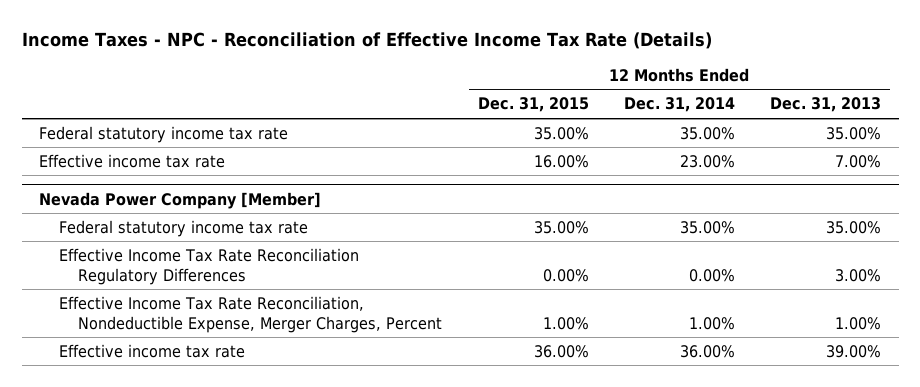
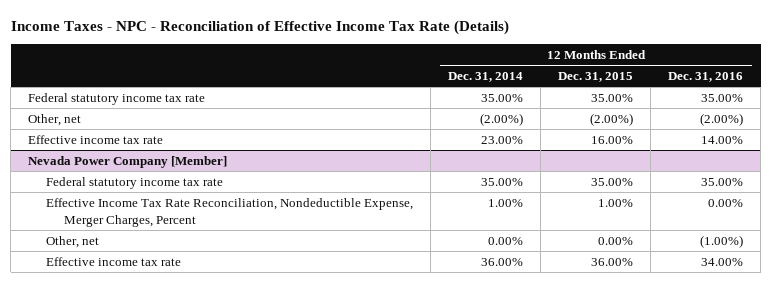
[770,97,882,113] Dec. 31, 2013 -> none
none -> [668,72,744,83] Dec. 31, 2016
none -> [28,113,82,126] Other, net
[58,247,359,285] Effective Income Tax Rate Reconciliation Regulatory Differences -> none
none -> [46,235,100,248] Other, net

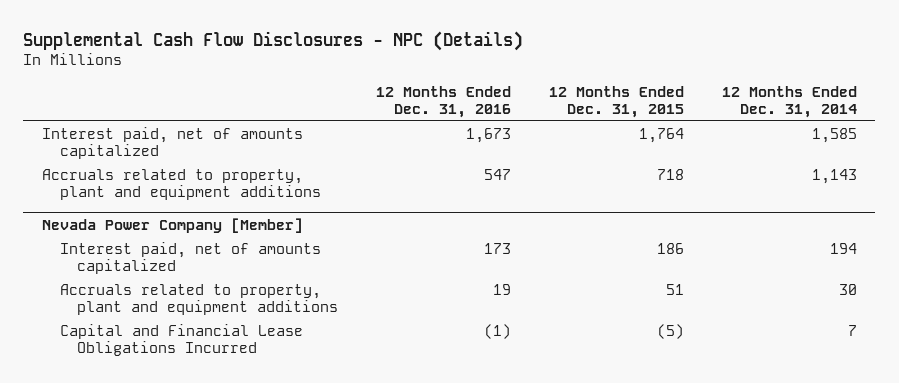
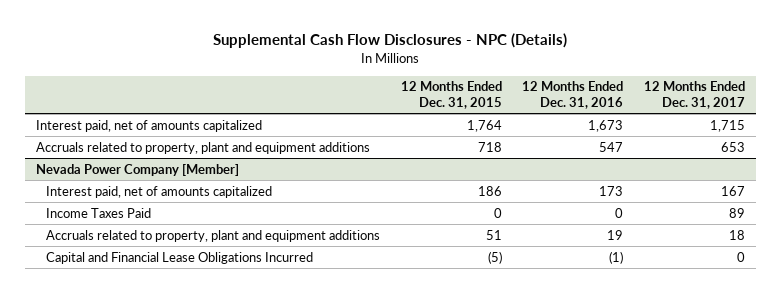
[721,85,857,118] 12 Months Ended Dec. 31, 2014 -> none
none -> [644,81,746,109] 12 Months Ended Dec. 31, 2017
none -> [45,207,151,218] Income Taxes Paid

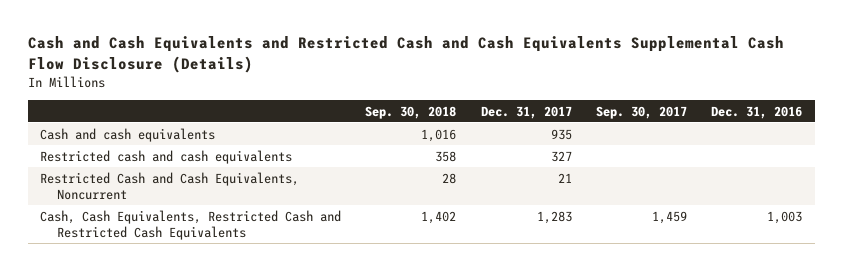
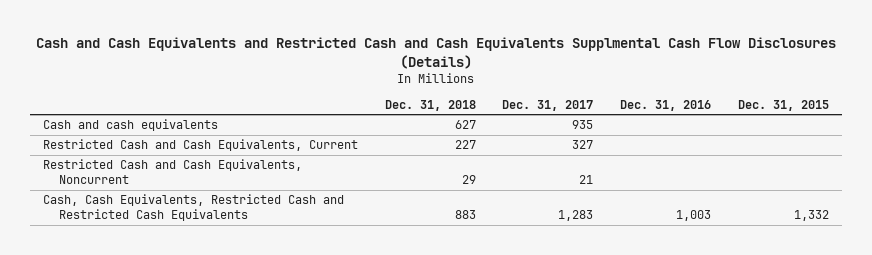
[27,36,784,73] Cash and Cash Equivalents and Restricted Cash and Cash Equivalents Supplemental Cash Flow Disclosure (Details) -> [35,37,836,69] Cash and Cash Equivalents and Restricted Cash and Cash Equivalents Supplmental Cash Flow Disclosures (Details)
[365,105,457,119] Sep. 30, 2018 -> none
[596,105,688,119] Sep. 30, 2017 -> none
none -> [384,99,476,111] Dec. 31, 2018
none -> [737,99,829,111] Dec. 31, 2015
[39,149,292,164] Restricted cash and cash equivalents -> [43,139,359,152] Restricted Cash and Cash Equivalents, Current

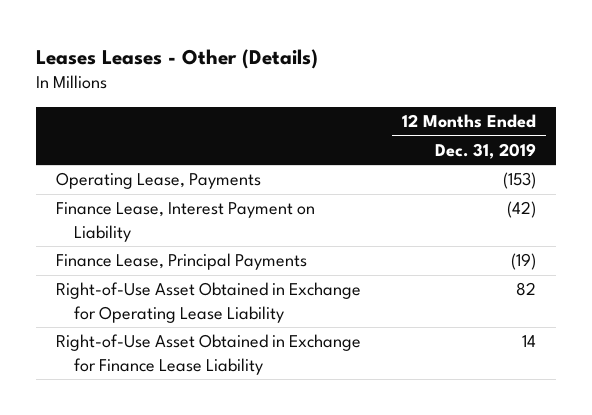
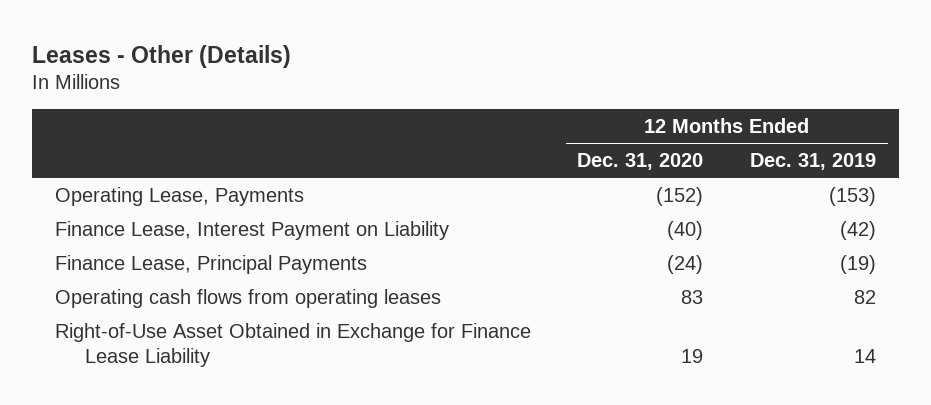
[35,48,318,69] Leases Leases - Other (Details) -> [31,44,291,68] Leases - Other (Details)
none -> [577,153,704,171] Dec. 31, 2020
[56,282,362,323] Right-of-Use Asset Obtained in Exchange for Operating Lease Liability -> [54,288,441,308] Operating cash flows from operating leases

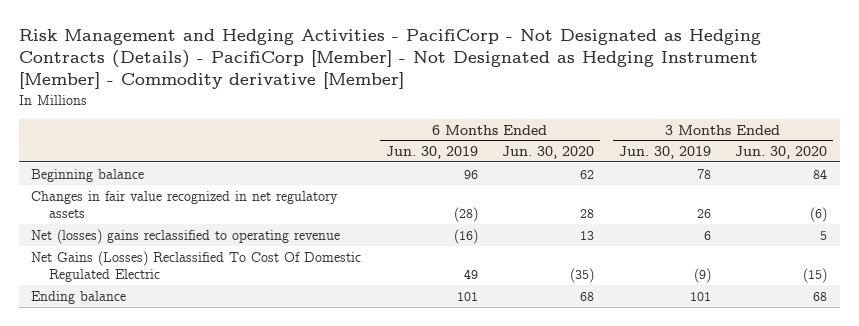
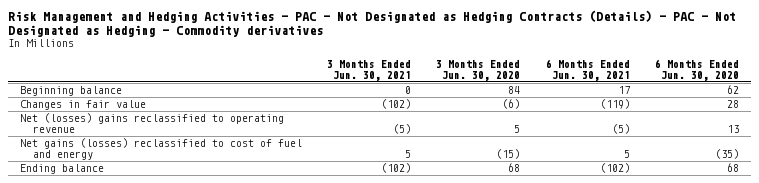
[19,29,762,90] Risk Management and Hedging Activities - PacifiCorp - Not Designated as Hedging Contracts (Details) - PacifiCorp [Member] - Not Designated as Hedging Instrument [Member] - Commodity derivative [Member] -> [7,10,736,38] Risk Management and Hedging Activities - PAC - Not Designated as Hedging Contracts (Details) - PAC - Not Designated as Hedging - Commodity derivatives
[385,146,478,160] Jun. 30, 2019 -> none
[618,146,711,160] Jun. 30, 2019 -> none
none -> [327,59,412,81] 3 Months Ended Jun. 30, 2021
none -> [545,58,630,81] 6 Months Ended Jun. 30, 2021
[31,190,339,219] Changes in fair value recognized in net regulatory assets -> [20,100,147,111] Changes in fair value
[31,250,362,283] Net Gains (Losses) Reclassified To Cost Of Domestic Regulated Electric -> [20,138,303,161] Net gains (losses) reclassified to cost of fuel and energy

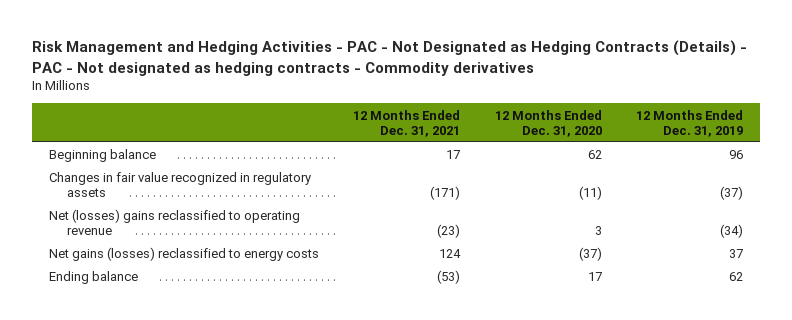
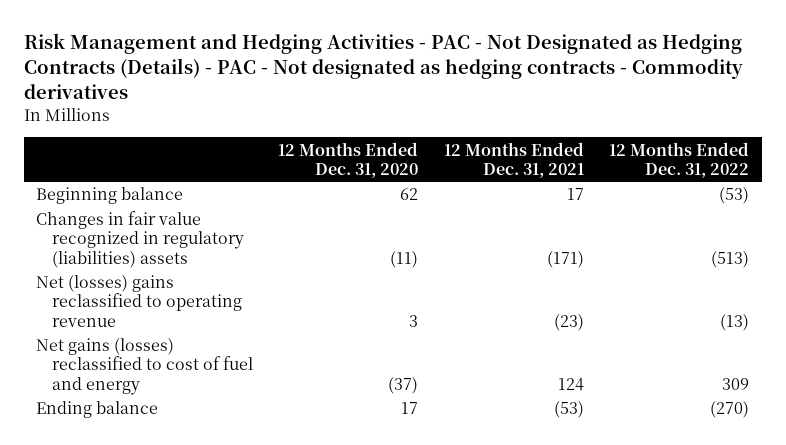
[635,109,743,137] 12 Months Ended Dec. 31, 2019 -> none
none -> [609,141,750,178] 12 Months Ended Dec. 31, 2022
[49,172,312,198] Changes in fair value recognized in regulatory assets -> [36,211,245,268] Changes in fair value recognized in regulatory (liabilities) assets
[49,247,320,262] Net gains (losses) reclassified to energy costs -> [36,338,254,395] Net gains (losses) reclassified to cost of fuel and energy

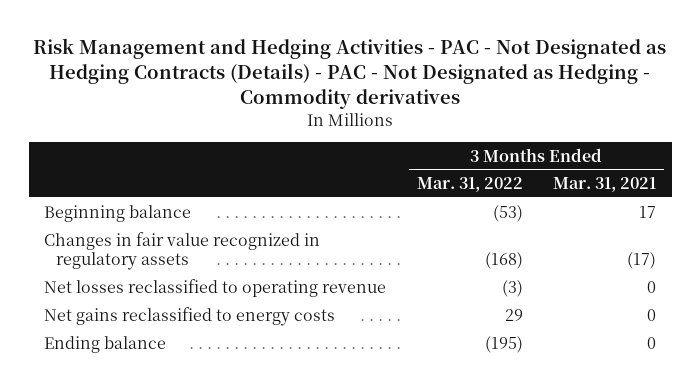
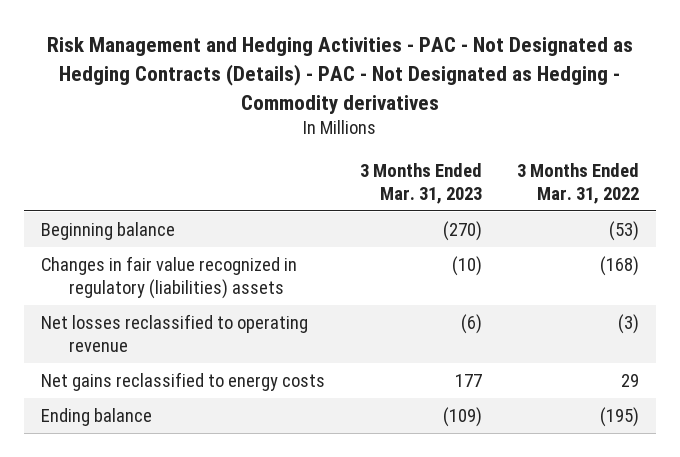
[553,177,657,193] Mar. 31, 2021 -> none
none -> [359,162,482,204] 3 Months Ended Mar. 31, 2023
[43,231,320,271] Changes in fair value recognized in regulatory assets -> [41,256,298,299] Changes in fair value recognized in regulatory (liabilities) assets

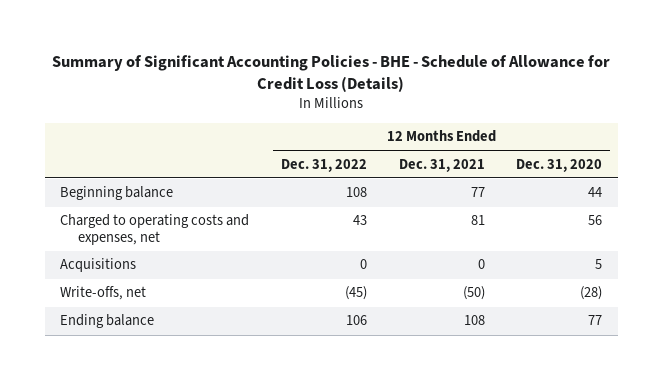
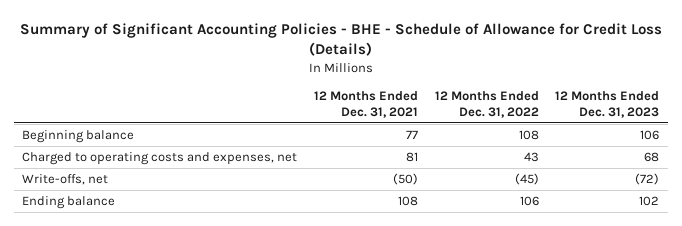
[516,158,603,172] Dec. 31, 2020 -> none
none -> [555,90,660,119] 12 Months Ended Dec. 31, 2023
[60,258,137,273] Acquisitions -> none

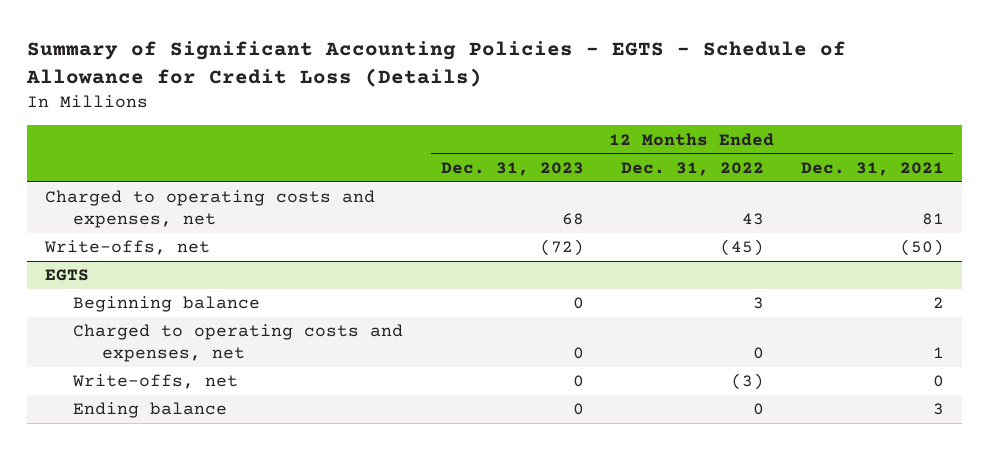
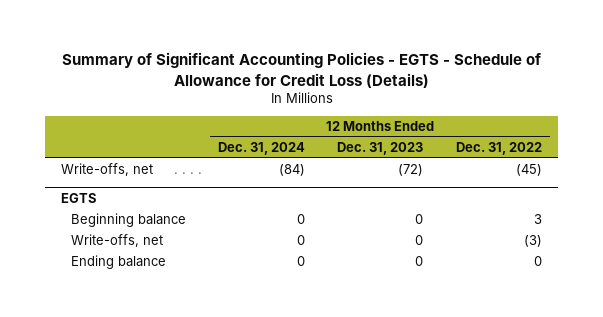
[800,161,944,176] Dec. 31, 2021 -> none
none -> [218,141,306,155] Dec. 31, 2024
[45,190,376,229] Charged to operating costs and expenses, net -> none
[73,324,404,363] Charged to operating costs and expenses, net -> none

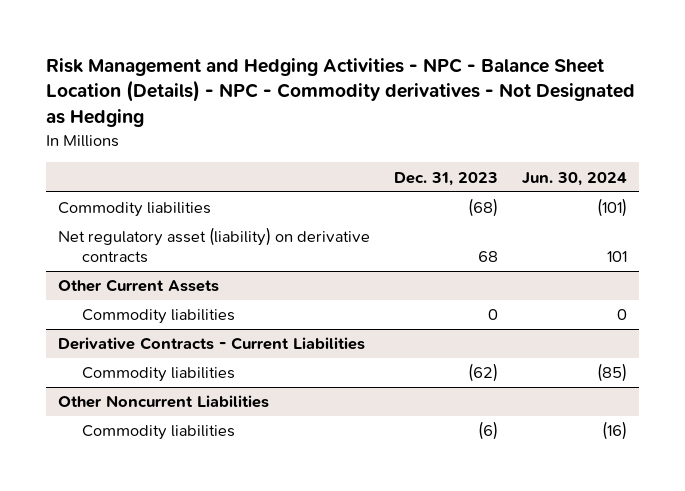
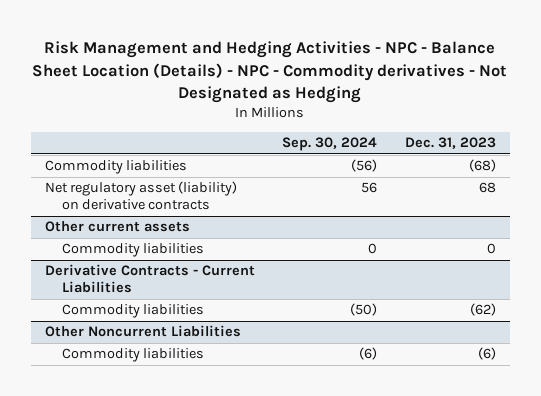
[521,171,627,186] Jun. 30, 2024 -> none
none -> [282,137,378,152] Sep. 30, 2024
[57,279,219,293] Other Current Assets -> [44,221,190,233] Other current assets

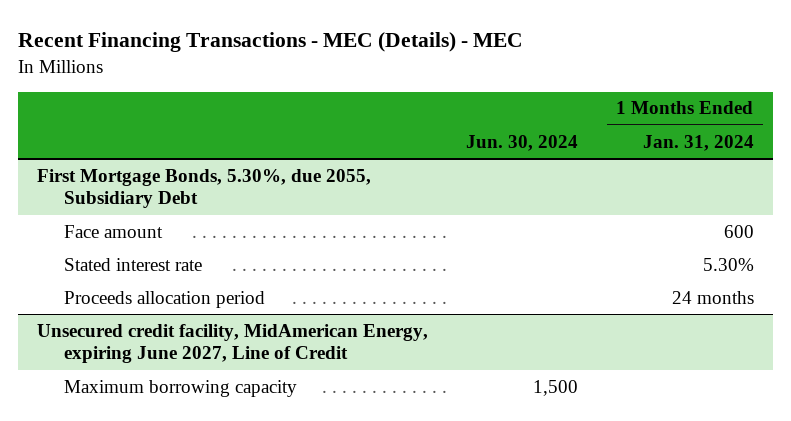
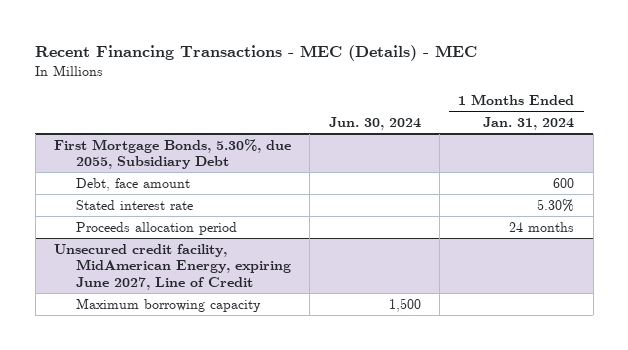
[63,224,163,238] Face amount -> [75,177,190,191] Debt, face amount

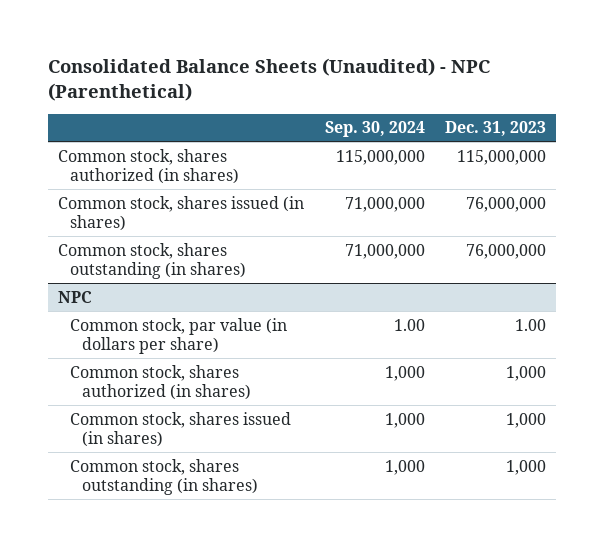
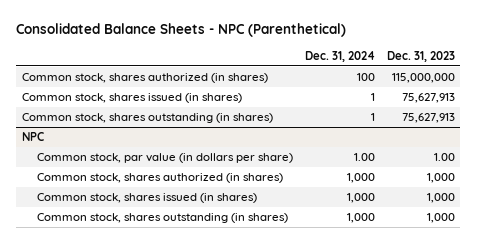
[48,57,491,101] Consolidated Balance Sheets (Unaudited) - NPC (Parenthetical) -> [16,23,347,38] Consolidated Balance Sheets - NPC (Parenthetical)
[324,121,425,138] Sep. 30, 2024 -> none
none -> [304,50,375,62] Dec. 31, 2024
[466,196,547,212] 76,000,000 -> [401,92,455,103] 75,627,913
[466,243,547,259] 76,000,000 -> [401,112,455,123] 75,627,913

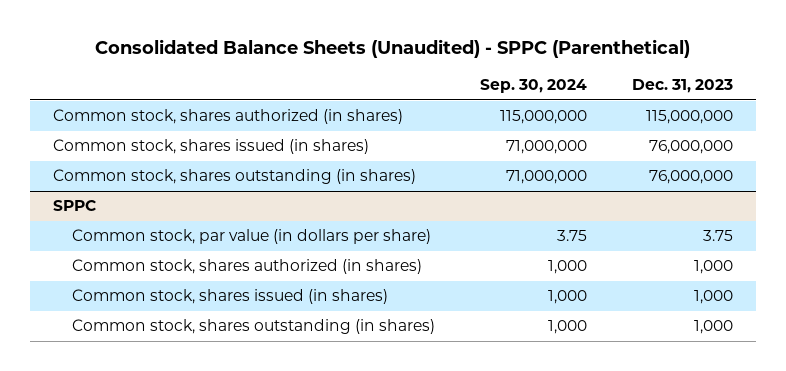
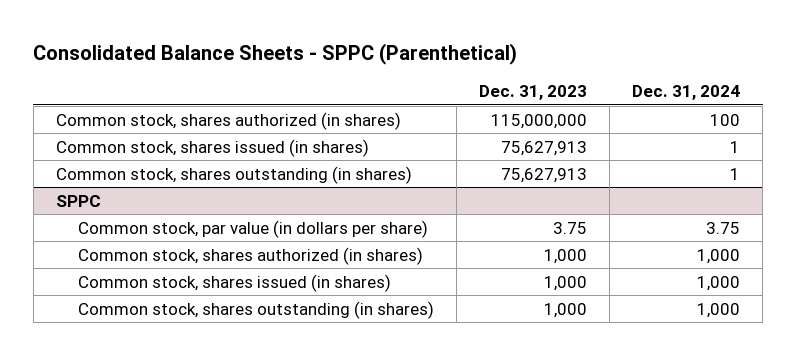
[94,39,690,59] Consolidated Balance Sheets (Unaudited) - SPPC (Parenthetical) -> [33,42,518,65] Consolidated Balance Sheets - SPPC (Parenthetical)
[479,79,587,94] Sep. 30, 2024 -> none
none -> [631,85,740,101] Dec. 31, 2024
[649,140,734,155] 76,000,000 -> [500,140,587,156] 75,627,913
[649,170,734,185] 76,000,000 -> [500,167,587,183] 75,627,913

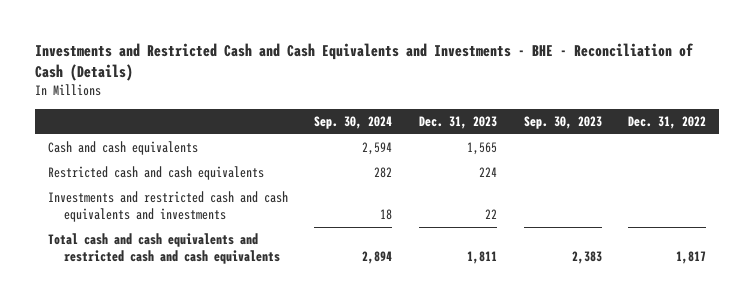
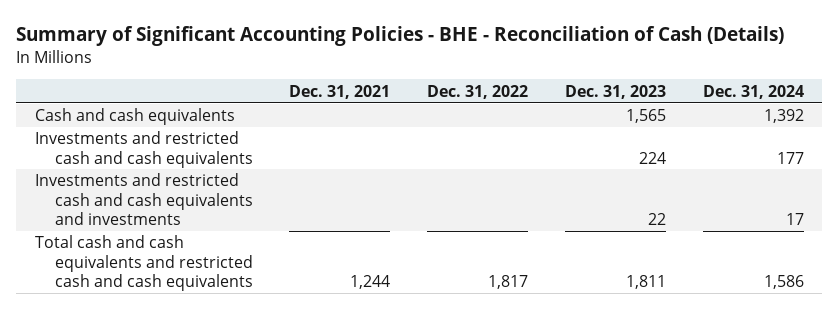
[34,42,694,81] Investments and Restricted Cash and Cash Equivalents and Investments - BHE - Reconciliation of Cash (Details) -> [16,26,785,47] Summary of Significant Accounting Policies - BHE - Reconciliation of Cash (Details)
[314,116,393,130] Sep. 30, 2024 -> none
[523,116,602,130] Sep. 30, 2023 -> none
none -> [289,84,391,99] Dec. 31, 2021
none -> [702,84,804,99] Dec. 31, 2024
[47,166,264,181] Restricted cash and cash equivalents -> [34,131,253,168] Investments and restricted cash and cash equivalents

